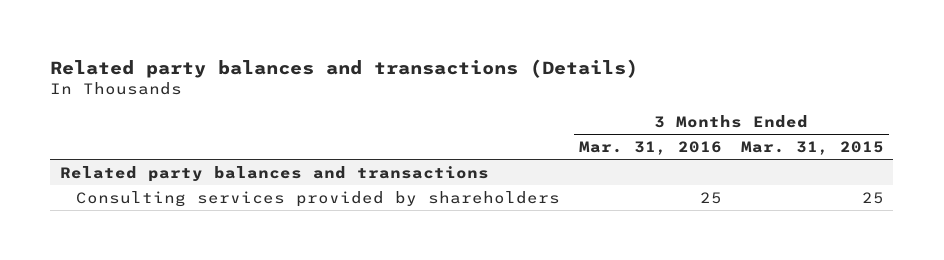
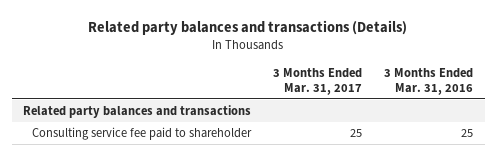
[740,141,884,156] Mar. 31, 2015 -> none
none -> [273,67,363,96] 3 Months Ended Mar. 31, 2017
[75,190,560,207] Consulting services provided by shareholders -> [32,127,253,141] Consulting service fee paid to shareholder

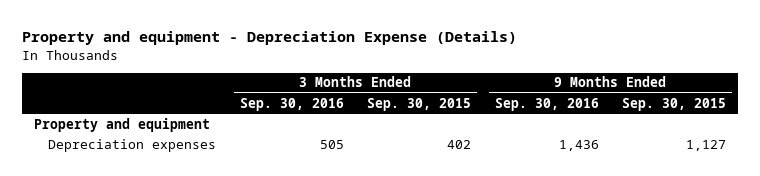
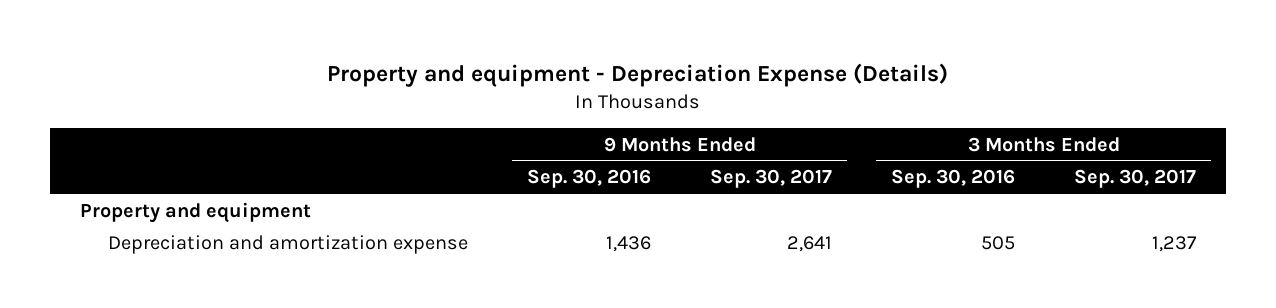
[367,97,472,111] Sep. 30, 2015 -> none
[621,97,726,111] Sep. 30, 2015 -> none
none -> [710,169,833,189] Sep. 30, 2017
none -> [1074,169,1197,189] Sep. 30, 2017
[48,138,217,152] Depreciation expenses -> [108,234,469,254] Depreciation and amortization expense

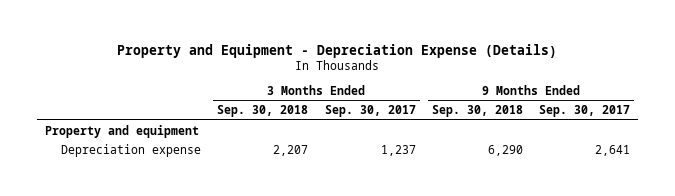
[326,63,948,88] Property and equipment - Depreciation Expense (Details) -> [117,43,558,58] Property and Equipment - Depreciation Expense (Details)
[527,169,652,189] Sep. 30, 2016 -> none
[891,169,1016,189] Sep. 30, 2016 -> none
none -> [217,105,309,118] Sep. 30, 2018
none -> [431,105,523,118] Sep. 30, 2018
[108,234,469,254] Depreciation and amortization expense -> [61,143,202,157] Depreciation expense

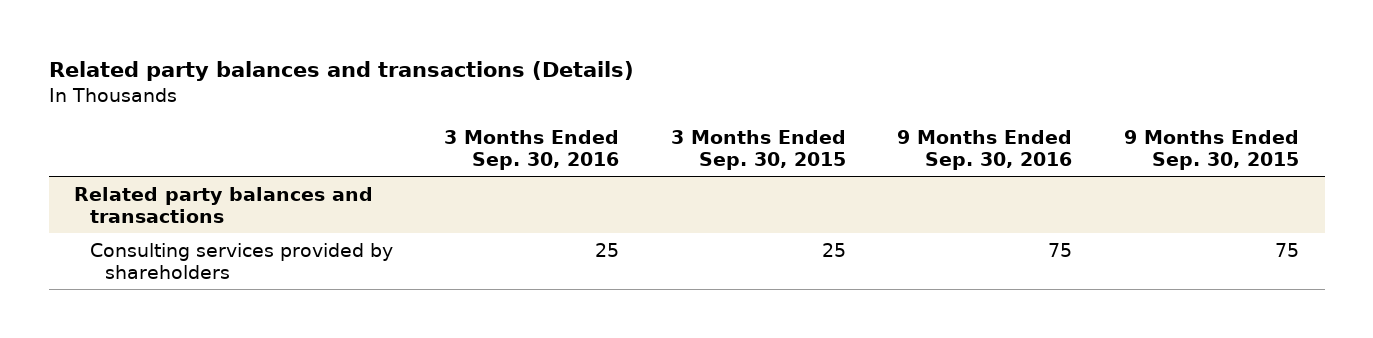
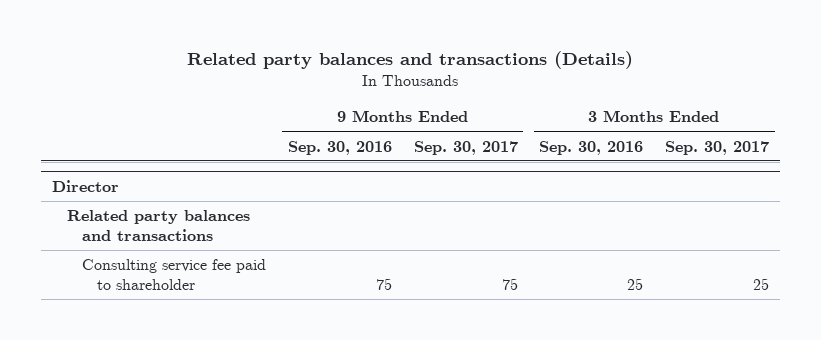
[670,129,846,170] 3 Months Ended Sep. 30, 2015 -> none
[1123,129,1299,170] 9 Months Ended Sep. 30, 2015 -> none
none -> [413,140,518,155] Sep. 30, 2017
none -> [665,140,770,155] Sep. 30, 2017
none -> [51,179,119,192] Director
[89,242,393,279] Consulting services provided by shareholders -> [81,259,266,290] Consulting service fee paid to shareholder

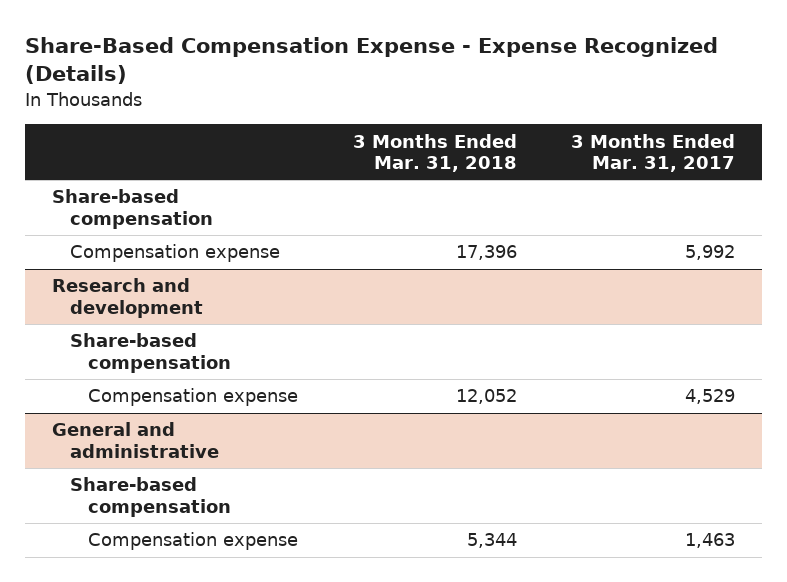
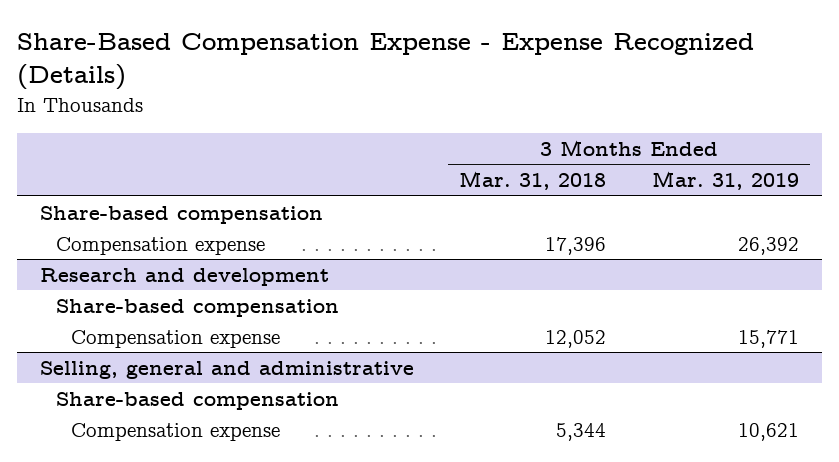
[571,133,736,173] 3 Months Ended Mar. 31, 2017 -> none
none -> [651,171,799,191] Mar. 31, 2019
[52,422,220,458] General and administrative -> [40,361,415,380] Selling, general and administrative

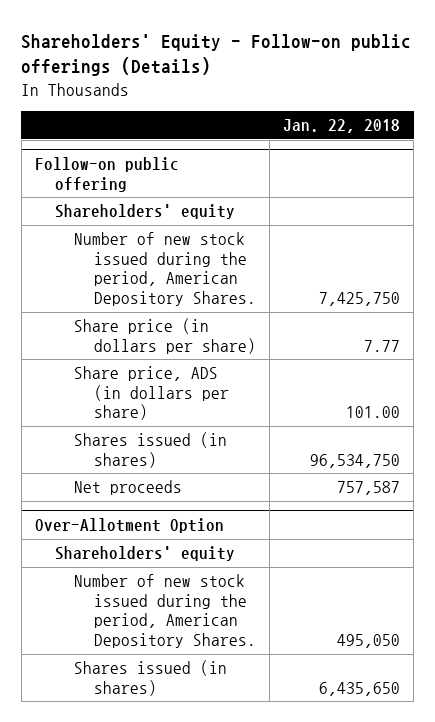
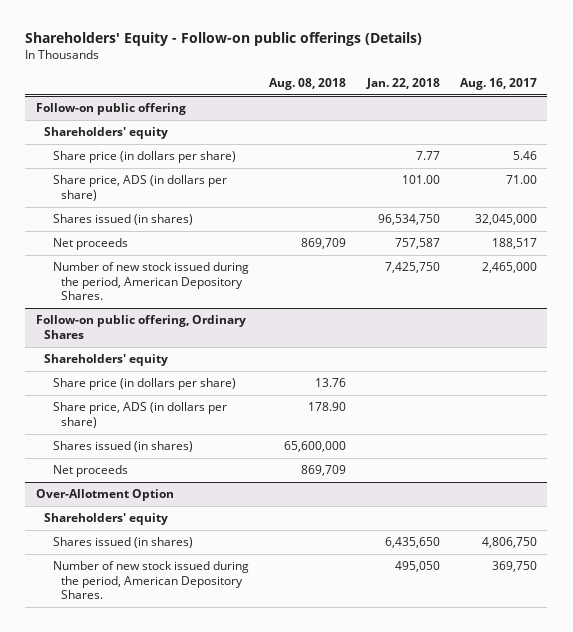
none -> [269,77,347,90] Aug. 08, 2018
none -> [460,77,538,90] Aug. 16, 2017
[74,232,257,306] Number of new stock issued during the period, American Depository Shares. -> [52,262,249,301] Number of new stock issued during the period, American Depository Shares.
none -> [35,315,246,339] Follow-on public offering, Ordinary Shares
none -> [44,354,169,367] Shareholders' equity
none -> [52,378,236,391] Share price (in dollars per share)
none -> [52,402,227,428] Share price, ADS (in dollars per share)
none -> [52,441,193,453] Shares issued (in shares)
none -> [52,465,128,478] Net proceeds
[74,574,257,648] Number of new stock issued during the period, American Depository Shares. -> [52,561,249,600] Number of new stock issued during the period, American Depository Shares.

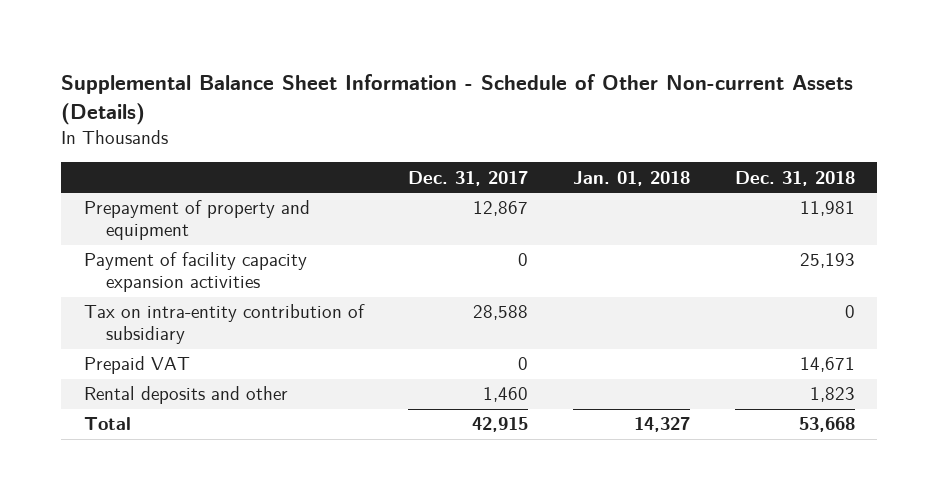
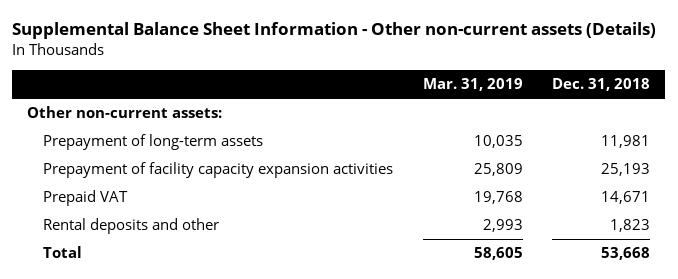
[61,73,854,125] Supplemental Balance Sheet Information - Schedule of Other Non-current Assets (Details) -> [12,22,657,40] Supplemental Balance Sheet Information - Other non-current assets (Details)
[408,170,529,186] Dec. 31, 2017 -> none
[573,170,691,186] Jan. 01, 2018 -> none
none -> [422,78,523,92] Mar. 31, 2019
[83,304,365,345] Tax on intra-entity contribution of subsidiary -> none
none -> [27,106,223,119] Other non-current assets:
[83,200,310,241] Prepayment of property and equipment -> [42,134,263,151] Prepayment of long-term assets
[83,252,307,293] Payment of facility capacity expansion activities -> [42,162,393,179] Prepayment of facility capacity expansion activities

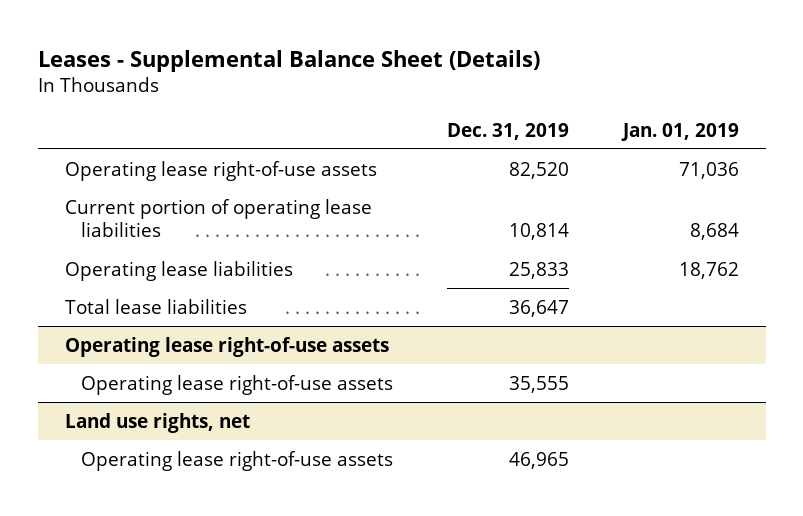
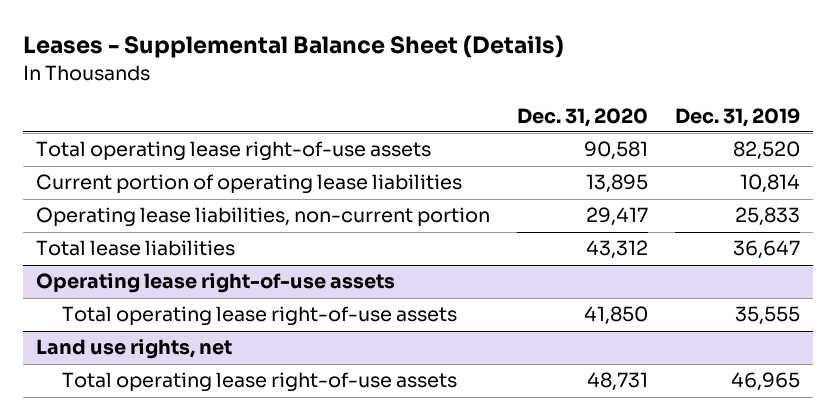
[620,122,739,141] Jan. 01, 2019 -> none
none -> [516,107,648,127] Dec. 31, 2020
[64,160,377,181] Operating lease right-of-use assets -> [36,141,432,162] Total operating lease right-of-use assets
[64,260,293,281] Operating lease liabilities -> [36,207,491,228] Operating lease liabilities, non-current portion
[80,374,393,395] Operating lease right-of-use assets -> [61,306,457,327] Total operating lease right-of-use assets
[80,450,393,471] Operating lease right-of-use assets -> [61,372,457,393] Total operating lease right-of-use assets

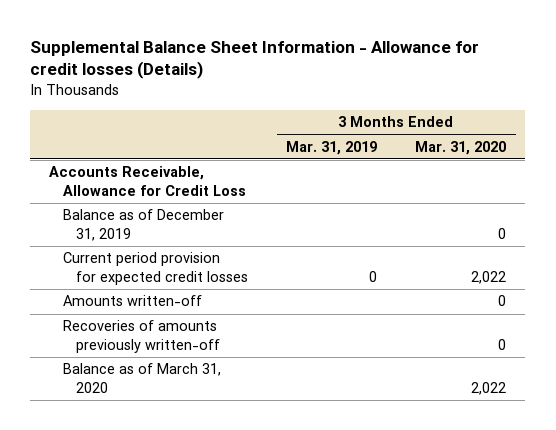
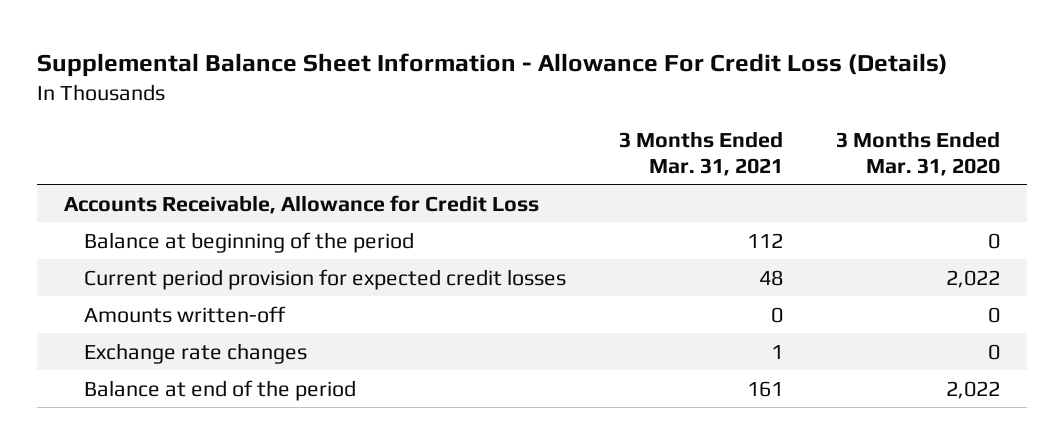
[30,40,480,80] Supplemental Balance Sheet Information - Allowance for credit losses (Details) -> [37,52,949,77] Supplemental Balance Sheet Information - Allowance For Credit Loss (Details)
[286,140,378,155] Mar. 31, 2019 -> none
none -> [619,130,784,176] 3 Months Ended Mar. 31, 2021
[62,209,224,242] Balance as of December 31, 2019 -> [84,231,415,253] Balance at beginning of the period
[62,320,221,354] Recoveries of amounts previously written-off -> none
none -> [84,342,308,364] Exchange rate changes
[62,363,221,394] Balance as of March 31, 2020 -> [84,379,357,401] Balance at end of the period

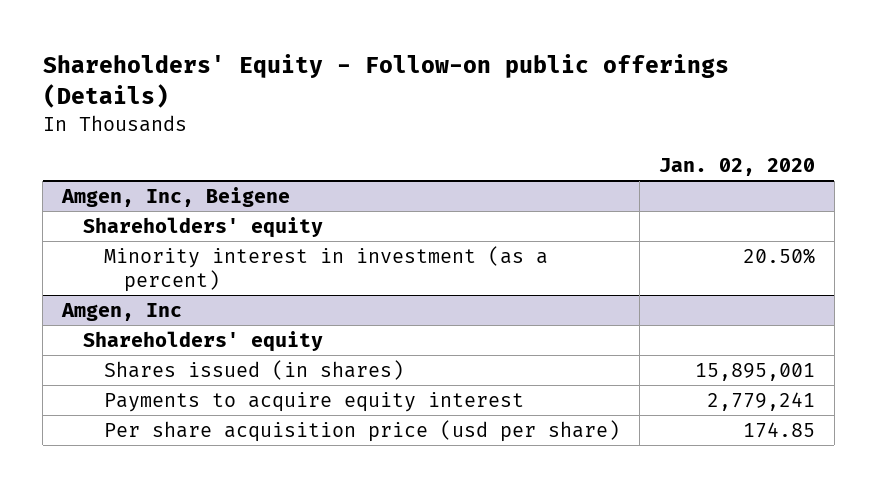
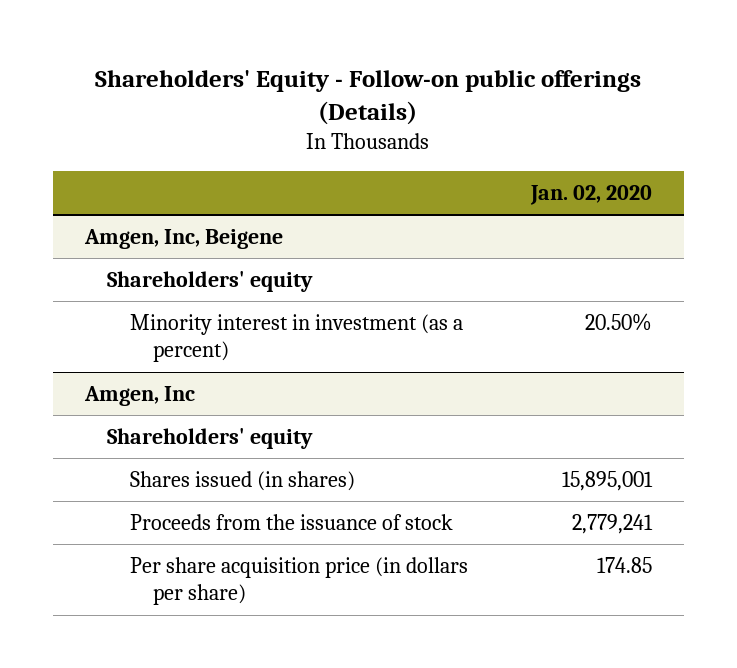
[103,391,524,412] Payments to acquire equity interest -> [130,514,454,531] Proceeds from the issuance of stock
[103,419,620,442] Per share acquisition price (usd per share) -> [130,557,469,606] Per share acquisition price (in dollars per share)

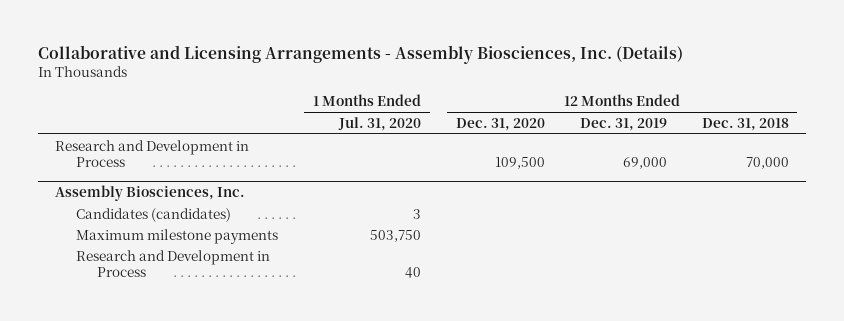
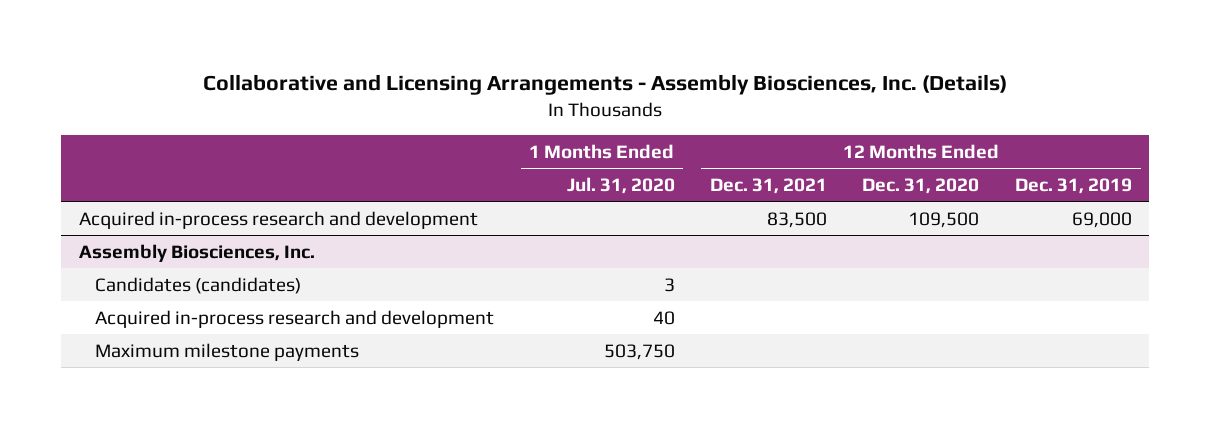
[701,117,789,131] Dec. 31, 2018 -> none
none -> [709,177,827,194] Dec. 31, 2021
[55,139,250,167] Research and Development in Process -> [78,210,478,229] Acquired in-process research and development
none -> [95,309,495,328] Acquired in-process research and development
[76,249,271,277] Research and Development in Process -> none

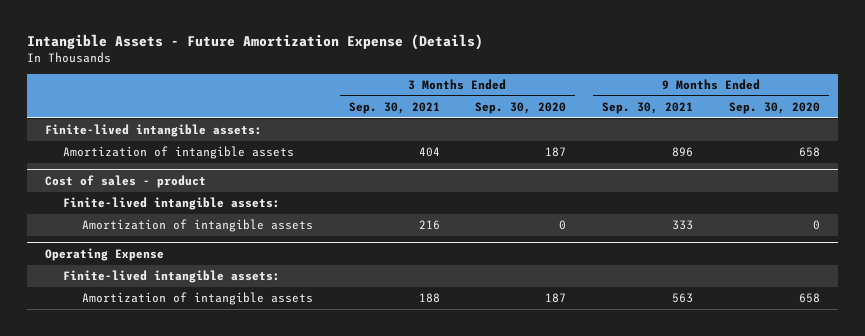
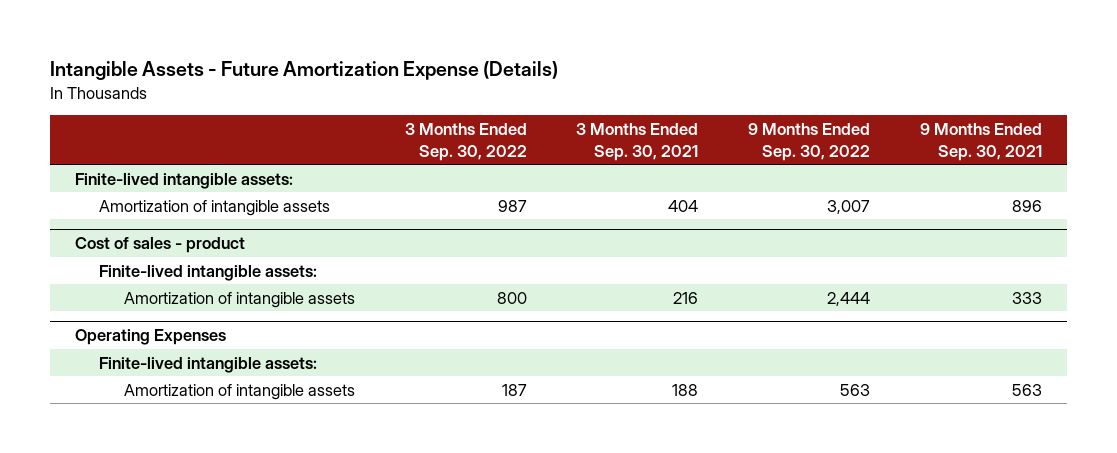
[475,102,567,115] Sep. 30, 2020 -> none
[728,102,820,115] Sep. 30, 2020 -> none
none -> [404,123,527,161] 3 Months Ended Sep. 30, 2022
none -> [748,123,871,161] 9 Months Ended Sep. 30, 2022
[45,248,165,262] Operating Expense -> [75,329,227,346] Operating Expenses

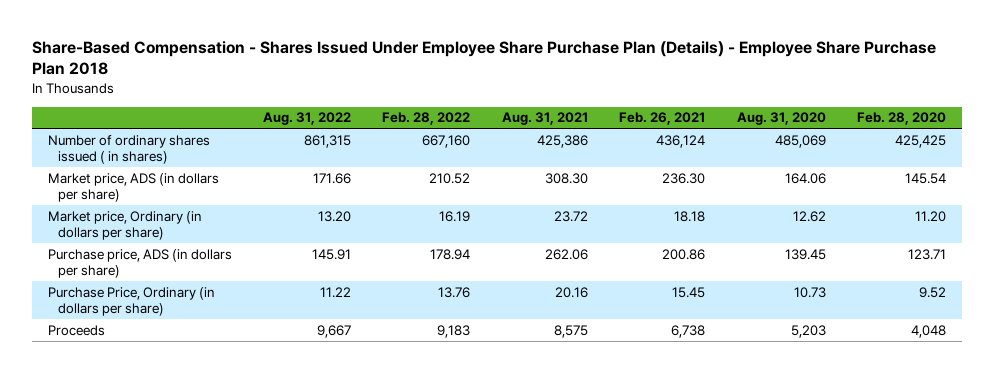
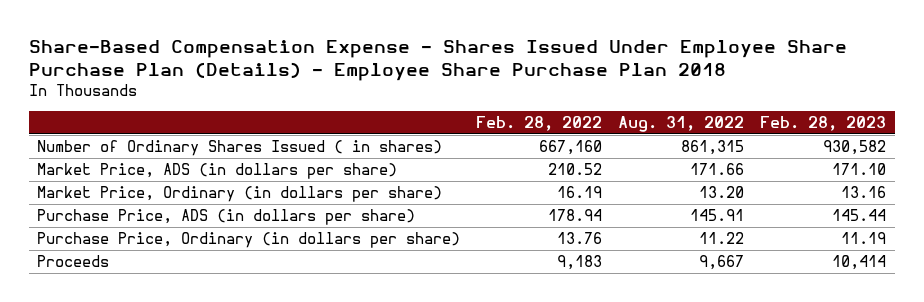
[31,41,936,76] Share-Based Compensation - Shares Issued Under Employee Share Purchase Plan (Details) - Employee Share Purchase Plan 2018 -> [29,39,848,81] Share-Based Compensation Expense - Shares Issued Under Employee Share Purchase Plan (Details) - Employee Share Purchase Plan 2018
[501,112,588,126] Aug. 31, 2021 -> none
[619,112,706,126] Feb. 26, 2021 -> none
[736,112,826,126] Aug. 31, 2020 -> none
[857,112,947,126] Feb. 28, 2020 -> none
none -> [760,116,887,132] Feb. 28, 2023
[47,134,210,164] Number of ordinary shares issued ( in shares) -> [37,139,443,156] Number of Ordinary Shares Issued ( in shares)
[47,172,219,202] Market price, ADS (in dollars per share) -> [37,162,398,179] Market Price, ADS (in dollars per share)
[47,210,202,240] Market price, Ordinary (in dollars per share) -> [37,185,443,202] Market Price, Ordinary (in dollars per share)
[47,248,232,278] Purchase price, ADS (in dollars per share) -> [37,208,416,225] Purchase Price, ADS (in dollars per share)

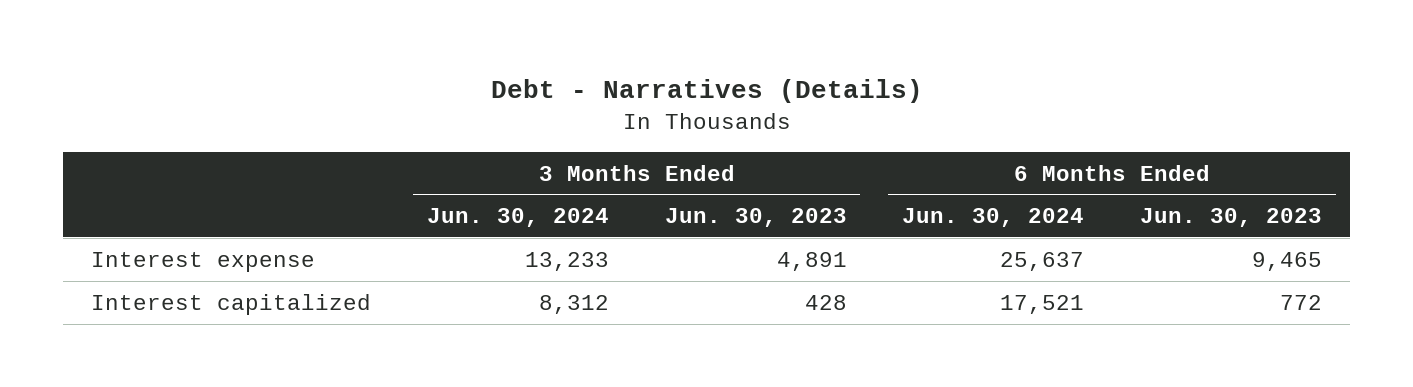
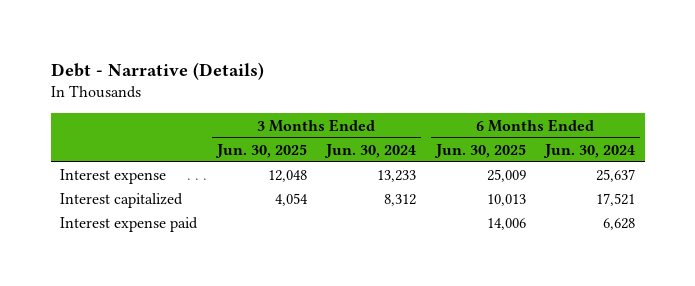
[490,79,923,104] Debt - Narratives (Details) -> [50,61,264,80] Debt - Narrative (Details)
[664,208,847,228] Jun. 30, 2023 -> none
[1139,208,1322,228] Jun. 30, 2023 -> none
none -> [214,144,307,159] Jun. 30, 2025
none -> [433,144,526,159] Jun. 30, 2025
none -> [60,217,199,233] Interest expense paid

